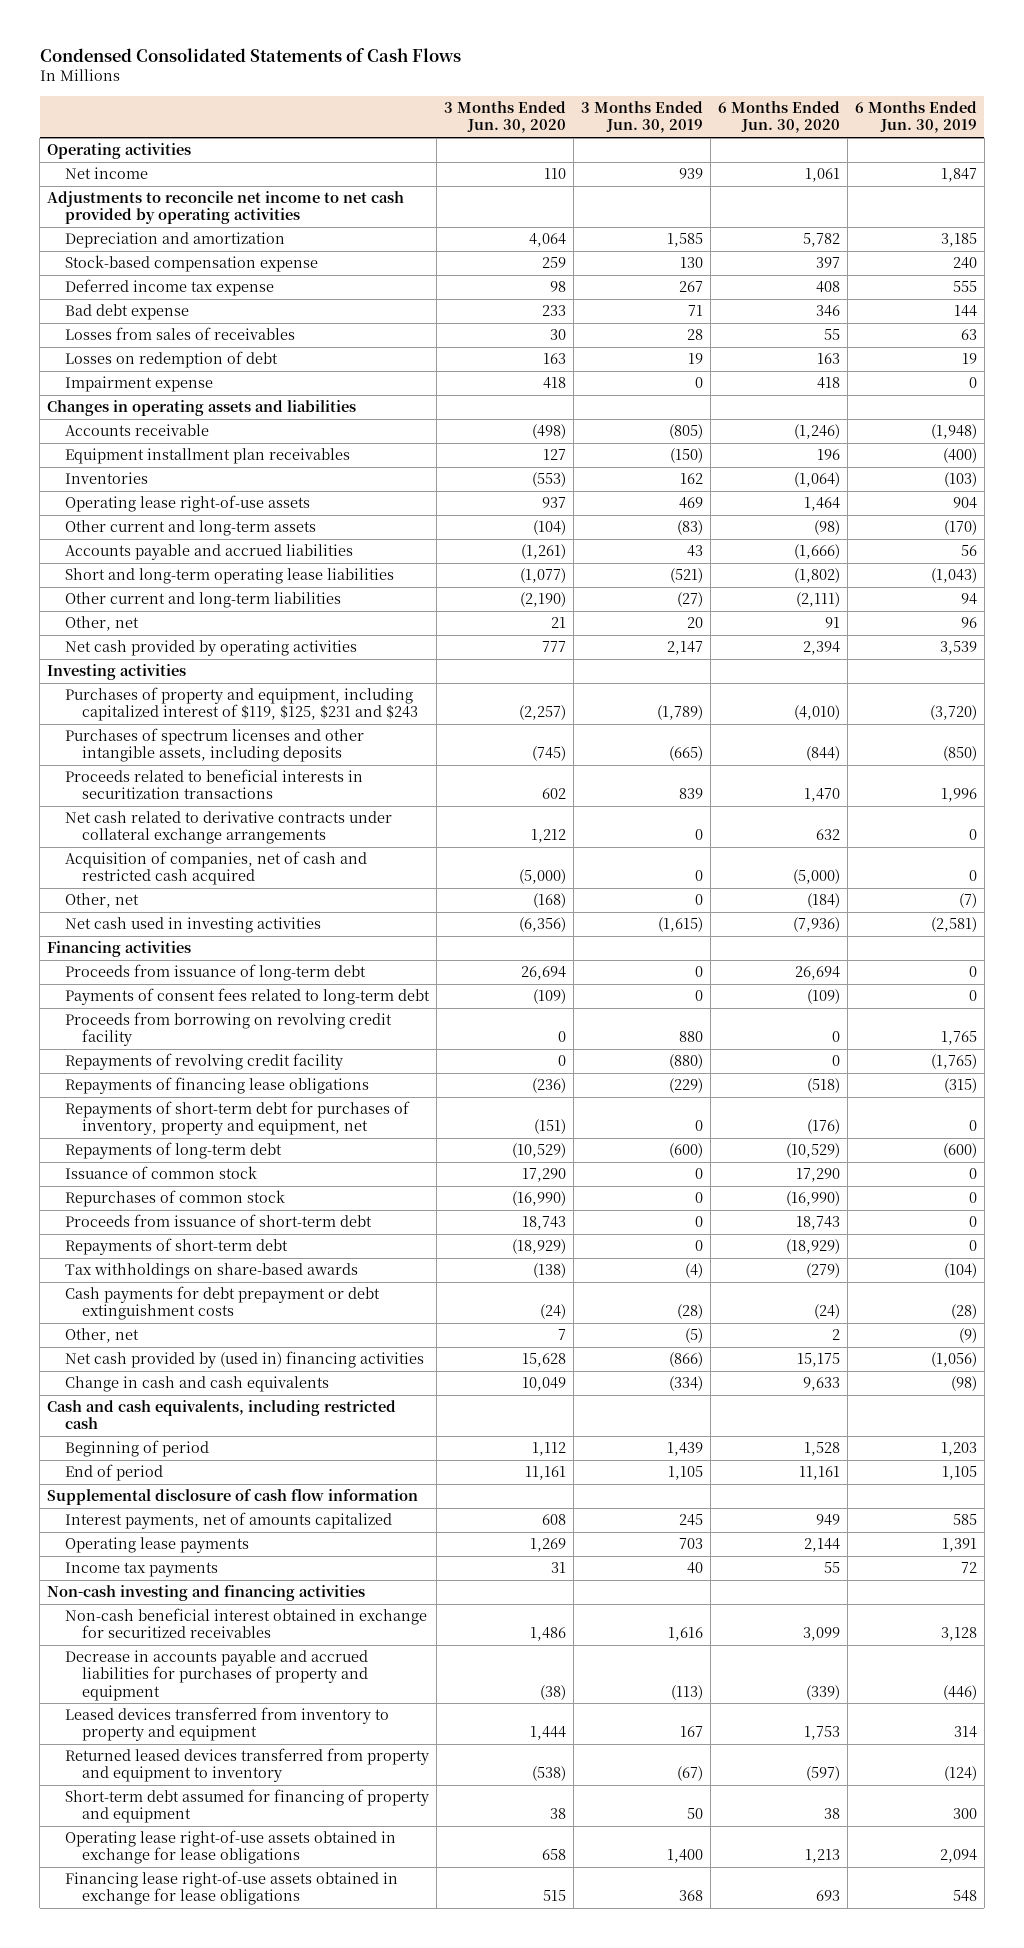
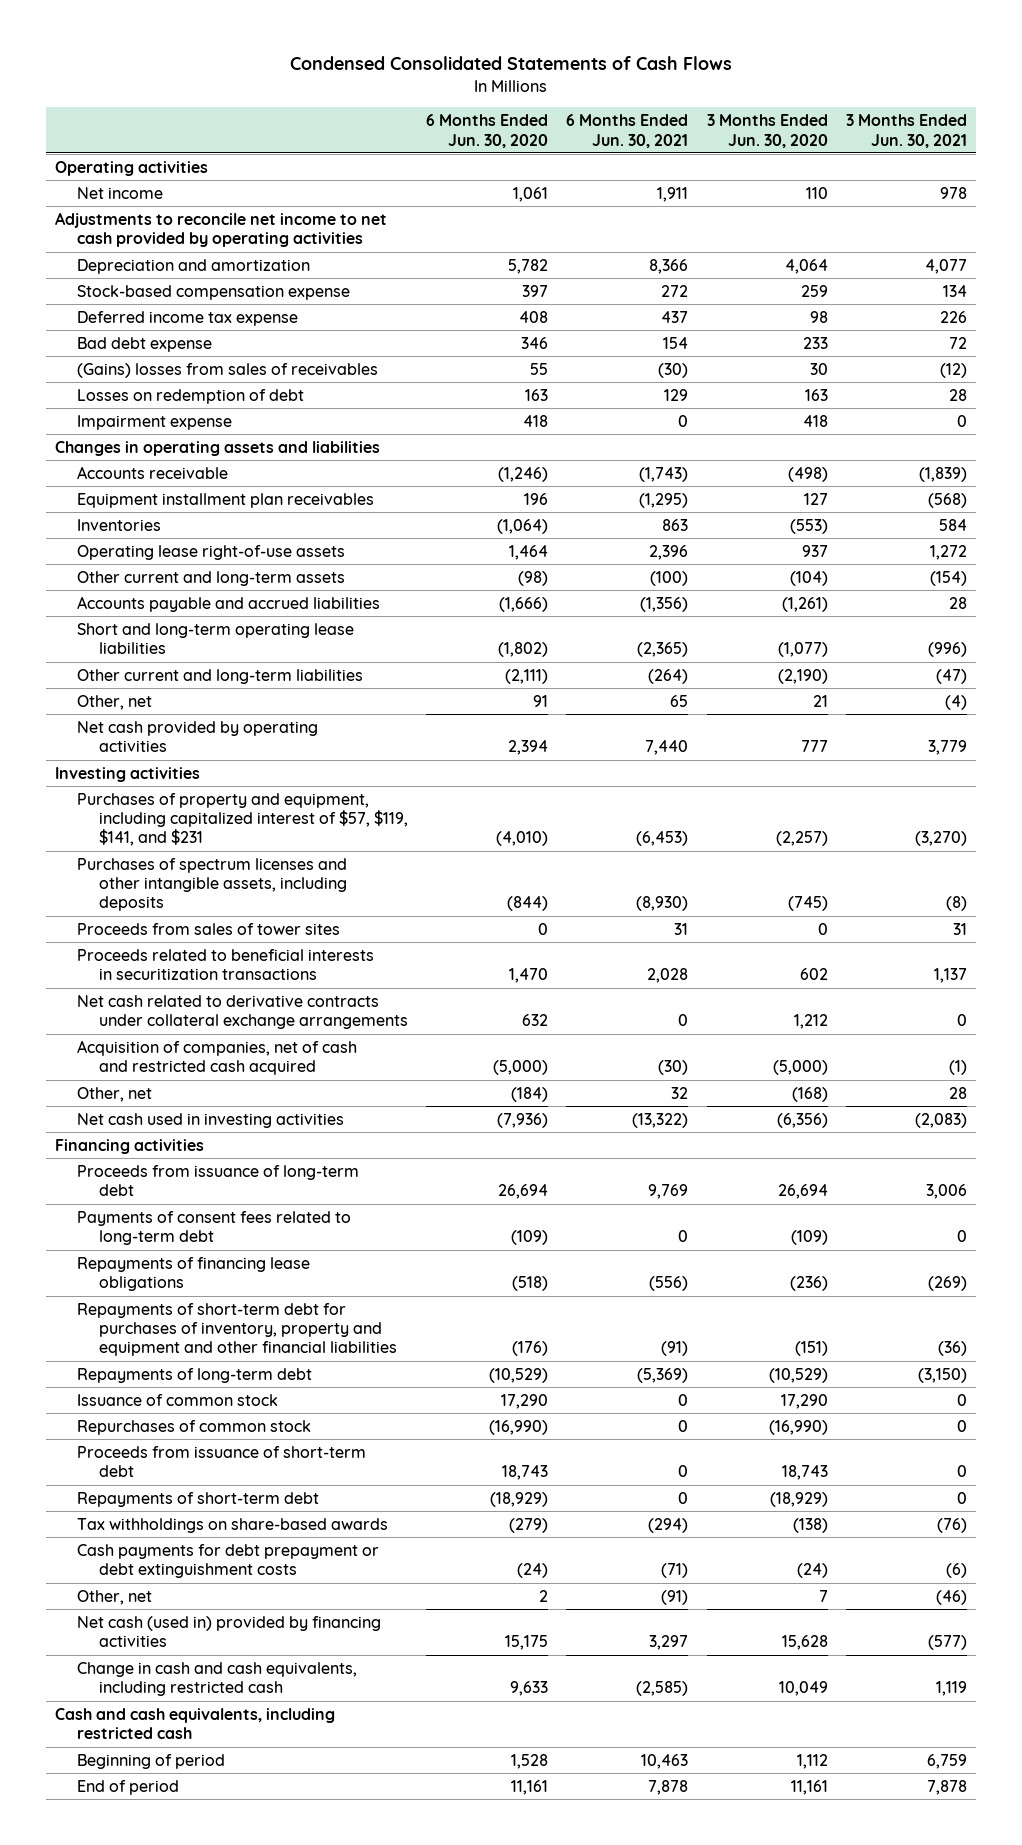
[580,101,703,134] 3 Months Ended Jun. 30, 2019 -> none
[854,101,977,134] 6 Months Ended Jun. 30, 2019 -> none
none -> [566,114,689,148] 6 Months Ended Jun. 30, 2021
none -> [846,114,968,148] 3 Months Ended Jun. 30, 2021
[64,327,295,341] Losses from sales of receivables -> [76,362,378,378] (Gains) losses from sales of receivables
[64,687,418,722] Purchases of property and equipment, including capitalized interest of $119, $125, $231 and $243 -> [76,792,408,847] Purchases of property and equipment, including capitalized interest of $57, $119, $141, and $231
none -> [76,922,340,935] Proceeds from sales of tower sites
[64,1012,392,1047] Proceeds from borrowing on revolving credit facility -> none
[64,1053,343,1071] Repayments of revolving credit facility -> none
[64,1101,410,1136] Repayments of short-term debt for purchases of inventory, property and equipment, net -> [76,1302,397,1357] Repayments of short-term debt for purchases of inventory, property and equipment and other financial liabilities
[64,1351,424,1369] Net cash provided by (used in) financing activities -> [76,1615,381,1648] Net cash (used in) provided by financing activities
[64,1376,329,1393] Change in cash and cash equivalents -> [76,1661,357,1697] Change in cash and cash equivalents, including restricted cash
[47,1489,419,1506] Supplemental disclosure of cash flow information -> none
[64,1512,392,1530] Interest payments, net of amounts capitalized -> none
[64,1537,249,1554] Operating lease payments -> none
[64,1562,218,1578] Income tax payments -> none
[47,1585,366,1602] Non-cash investing and financing activities -> none
[64,1608,427,1639] Non-cash beneficial interest obtained in exchange for securitized receivables -> none
[64,1650,368,1701] Decrease in accounts payable and accrued liabilities for purchases of property and equipment -> none
[64,1707,389,1742] Leased devices transferred from inventory to property and equipment -> none
[64,1748,429,1783] Returned leased devices transferred from property and equipment to inventory -> none
[64,1789,429,1824] Short-term debt assumed for financing of property and equipment -> none
[64,1830,396,1865] Operating lease right-of-use assets obtained in exchange for lease obligations -> none
[64,1871,398,1906] Financing lease right-of-use assets obtained in exchange for lease obligations -> none

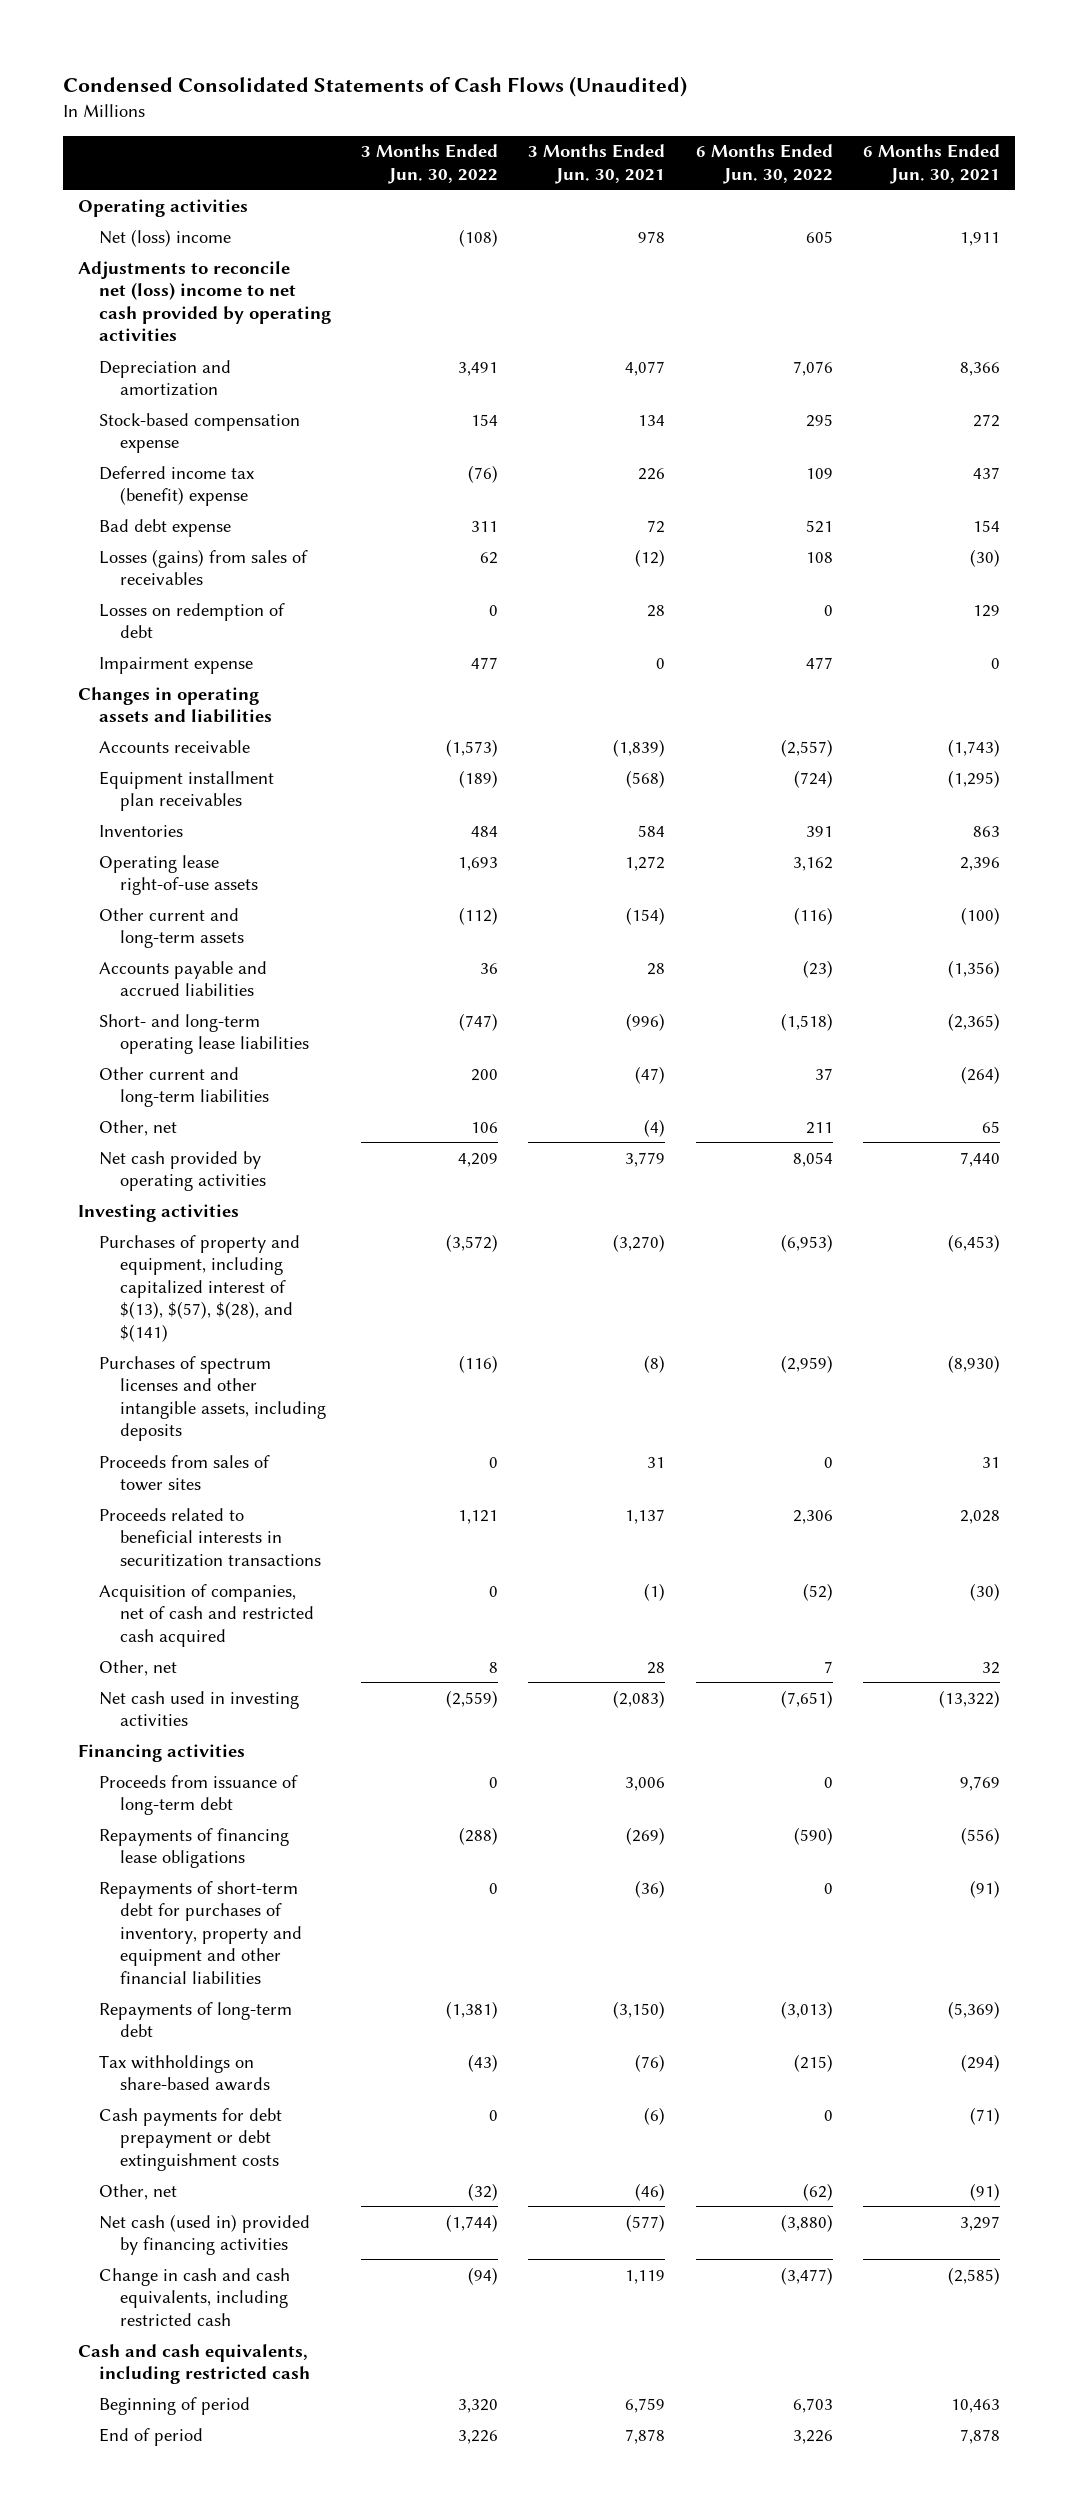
[289,56,732,71] Condensed Consolidated Statements of Cash Flows -> [62,75,687,97] Condensed Consolidated Statements of Cash Flows (Unaudited)
[426,114,549,148] 6 Months Ended Jun. 30, 2020 -> none
[706,114,828,148] 3 Months Ended Jun. 30, 2020 -> none
none -> [361,144,499,184] 3 Months Ended Jun. 30, 2022
none -> [695,144,833,184] 6 Months Ended Jun. 30, 2022
[76,186,163,199] Net income -> [98,228,231,247] Net (loss) income
[54,211,387,248] Adjustments to reconcile net income to net cash provided by operating activities -> [77,260,331,342] Adjustments to reconcile net (loss) income to net cash provided by operating activities
[76,310,298,326] Deferred income tax expense -> [98,465,254,507] Deferred income tax (benefit) expense
[76,362,378,378] (Gains) losses from sales of receivables -> [98,548,308,586] Losses (gains) from sales of receivables
[76,622,354,655] Short and long-term operating lease liabilities -> [98,1013,309,1055] Short- and long-term operating lease liabilities
[76,792,408,847] Purchases of property and equipment, including capitalized interest of $57, $119, $141, and $231 -> [98,1234,300,1343] Purchases of property and equipment, including capitalized interest of $(13), $(57), $(28), and $(141)
[76,994,408,1030] Net cash related to derivative contracts under collateral exchange arrangements -> none
[76,1210,351,1246] Payments of consent fees related to long-term debt -> none
[76,1393,278,1406] Issuance of common stock -> none
[76,1419,311,1435] Repurchases of common stock -> none
[76,1445,366,1478] Proceeds from issuance of short-term debt -> none
[76,1491,319,1507] Repayments of short-term debt -> none

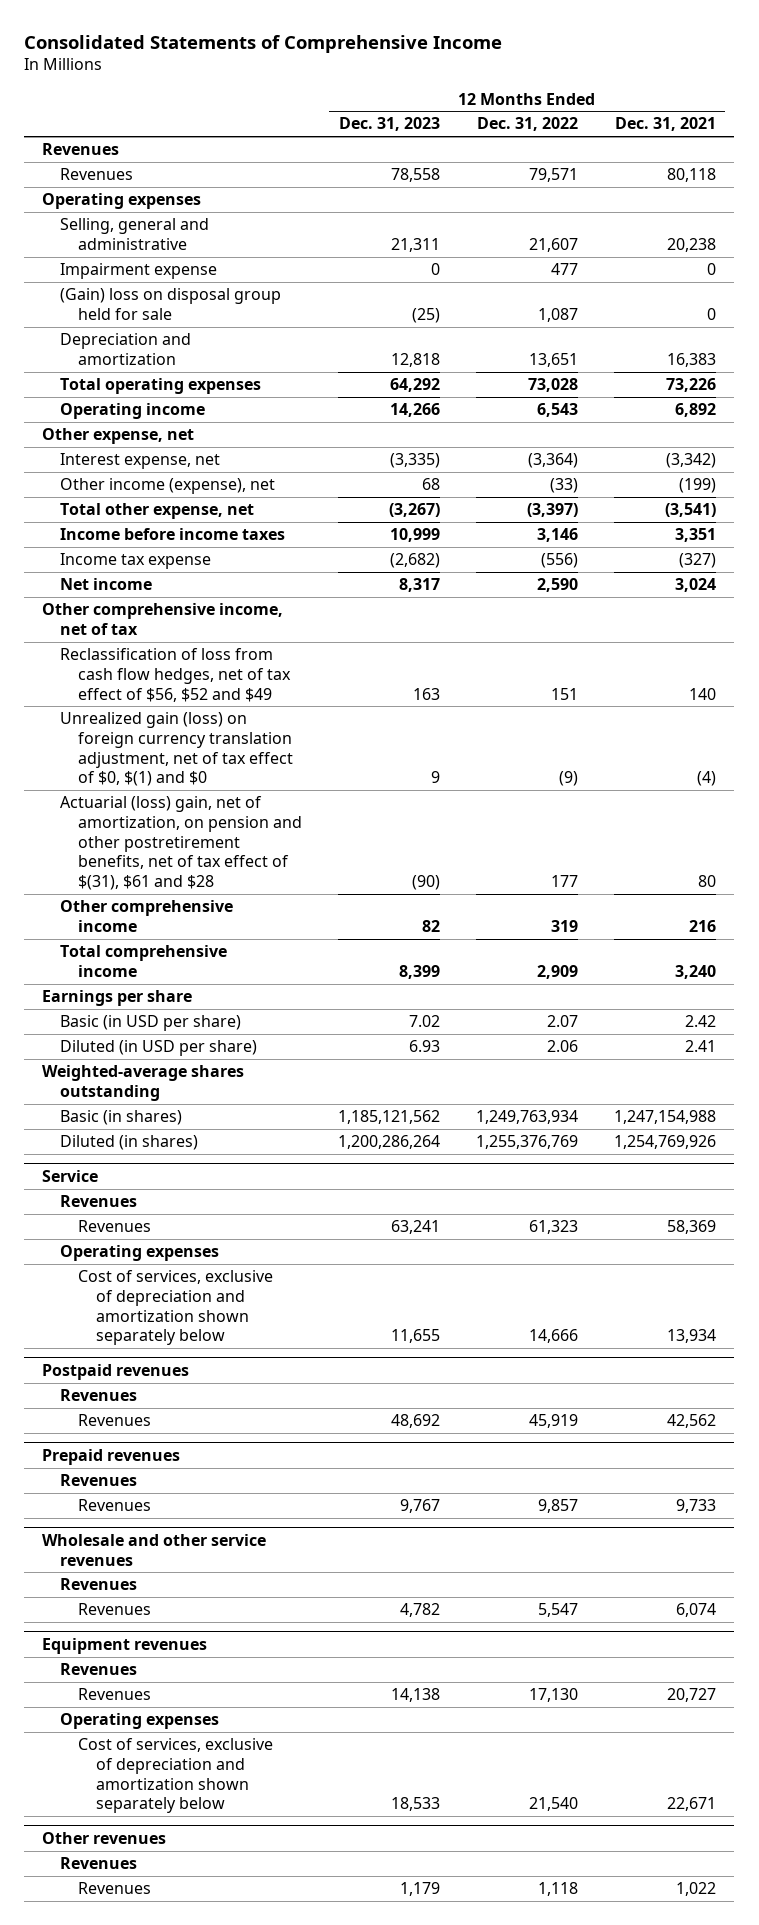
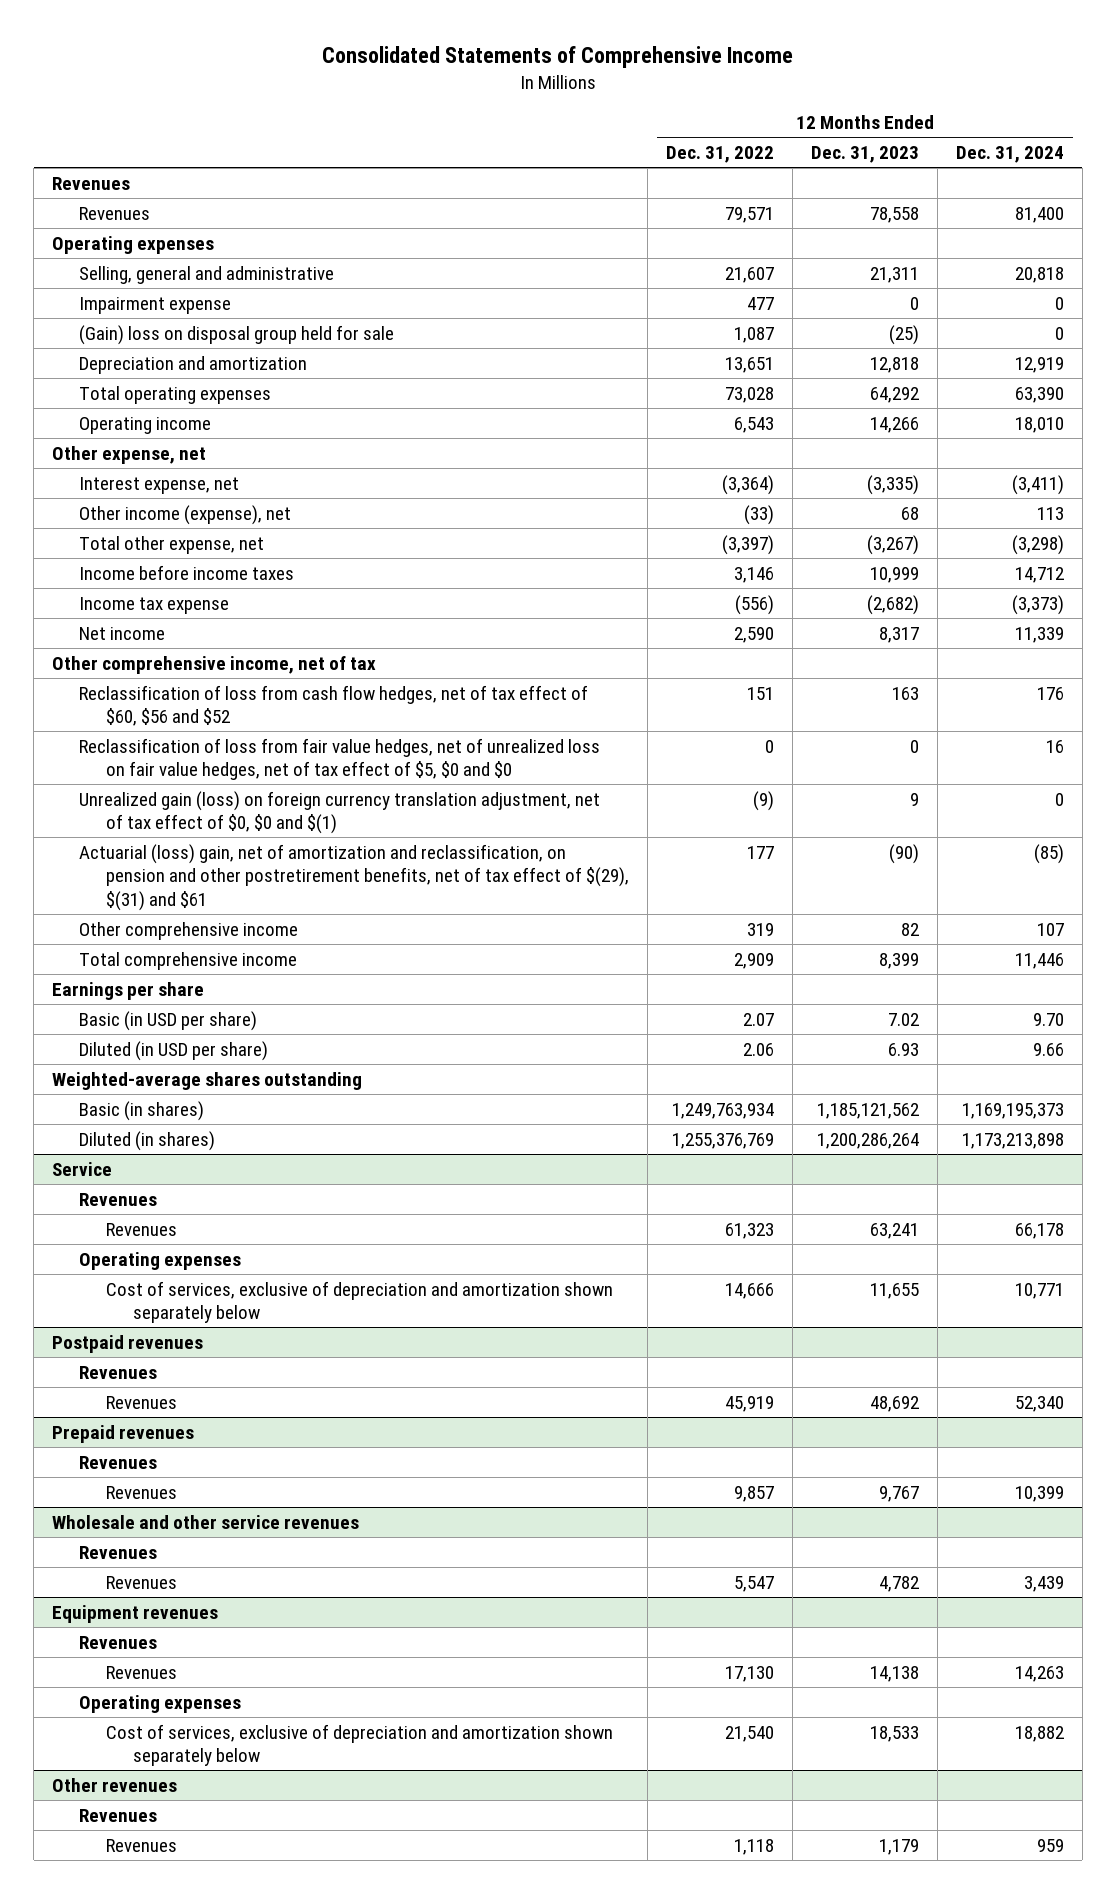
[615,117,717,132] Dec. 31, 2021 -> none
none -> [955,146,1064,164] Dec. 31, 2024
[60,648,292,702] Reclassification of loss from cash flow hedges, net of tax effect of $56, $52 and $49 -> [79,684,589,727] Reclassification of loss from cash flow hedges, net of tax effect of $60, $56 and $52
none -> [79,737,601,781] Reclassification of loss from fair value hedges, net of unrealized loss on fair value hedges, net of tax effect of $5, $0 and $0
[60,712,294,787] Unrealized gain (loss) on foreign currency translation adjustment, net of tax effect of $0, $(1) and $0 -> [79,790,601,835] Unrealized gain (loss) on foreign currency translation adjustment, net of tax effect of $0, $0 and $(1)
[60,796,303,890] Actuarial (loss) gain, net of amortization, on pension and other postretirement benefits, net of tax effect of $(31), $61 and $28 -> [79,843,629,912] Actuarial (loss) gain, net of amortization and reclassification, on pension and other postretirement benefits, net of tax effect of $(29), $(31) and $61

